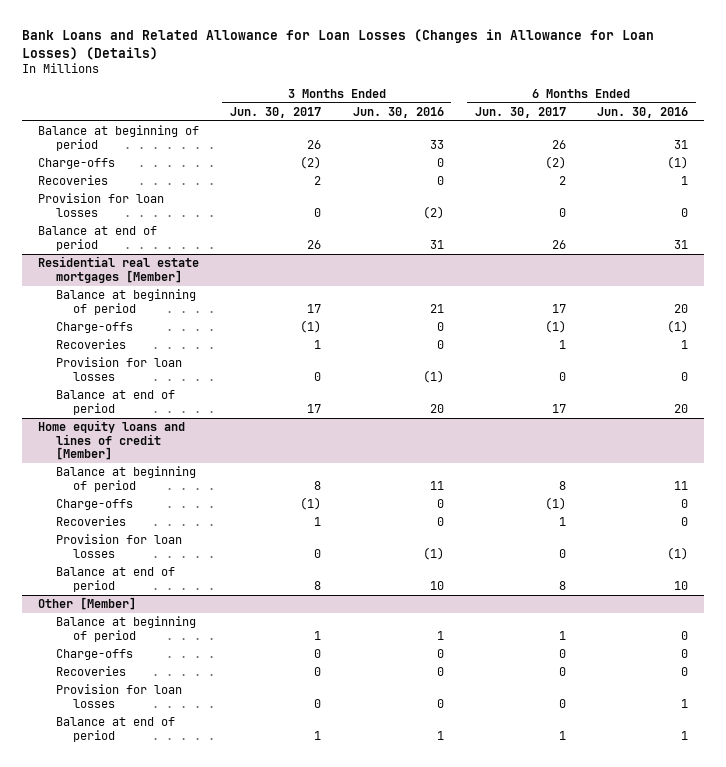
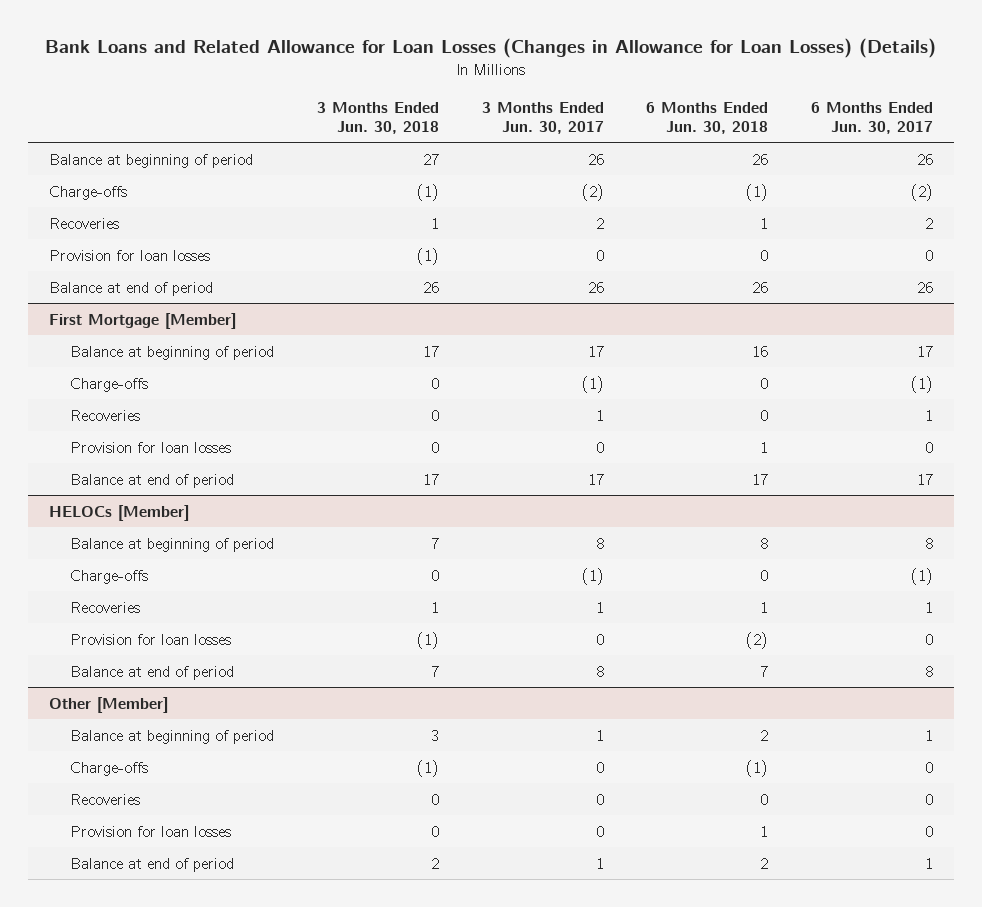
[352,107,444,119] Jun. 30, 2016 -> none
[597,107,689,119] Jun. 30, 2016 -> none
none -> [317,101,440,135] 3 Months Ended Jun. 30, 2018
none -> [646,101,769,135] 6 Months Ended Jun. 30, 2018
[37,256,199,283] Residential real estate mortgages [Member] -> none
none -> [49,312,237,329] First Mortgage [Member]
[37,420,185,461] Home equity loans and lines of credit [Member] -> [49,504,190,521] HELOCs [Member]

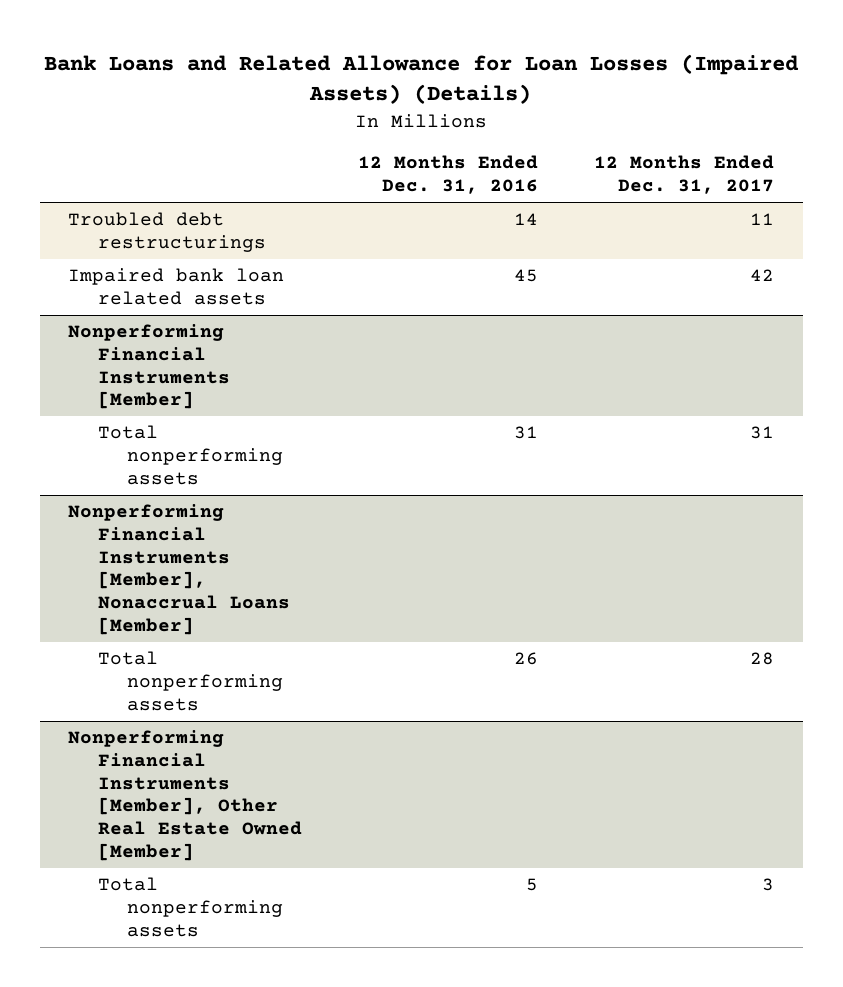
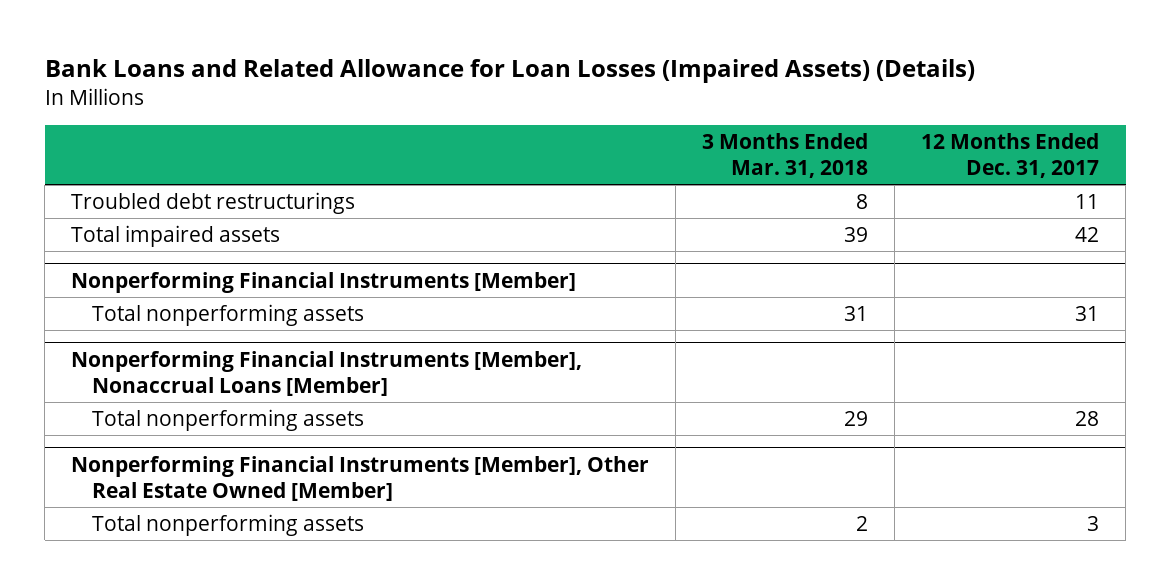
[358,155,539,195] 12 Months Ended Dec. 31, 2016 -> none
none -> [702,133,869,179] 3 Months Ended Mar. 31, 2018
[68,268,285,305] Impaired bank loan related assets -> [71,224,281,247] Total impaired assets

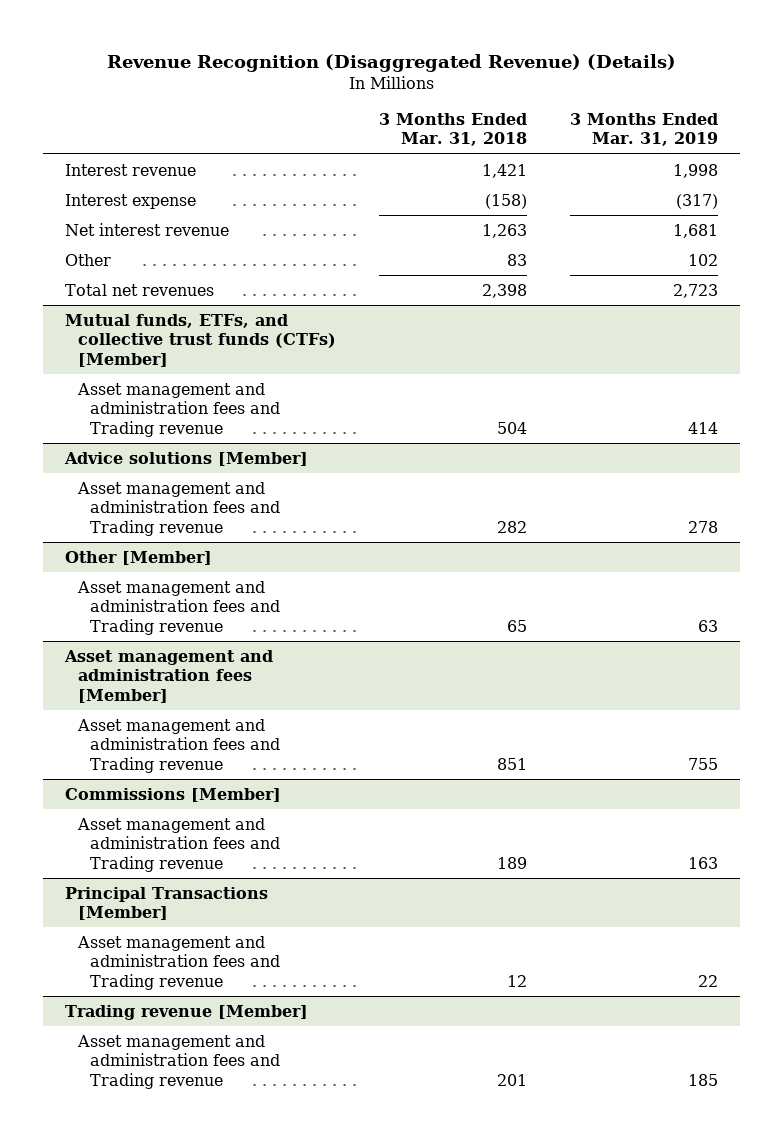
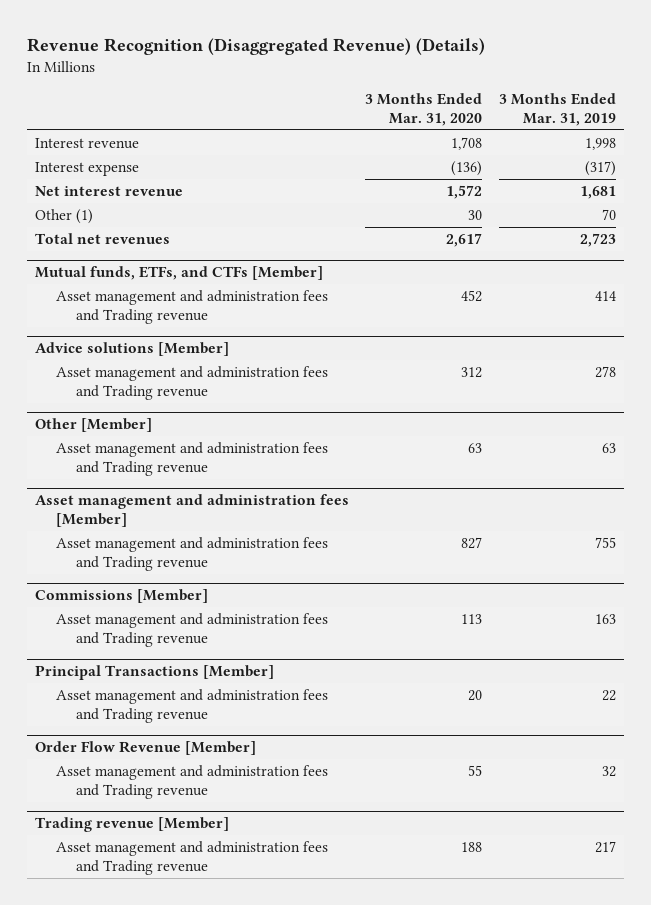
[378,112,527,147] 3 Months Ended Mar. 31, 2018 -> none
none -> [365,93,483,127] 3 Months Ended Mar. 31, 2020
[64,253,111,266] Other -> [34,208,93,224] Other (1)
[688,253,719,266] 102 -> [601,208,616,220] 70
[64,313,336,367] Mutual funds, ETFs, and collective trust funds (CTFs) [Member] -> [34,266,323,281] Mutual funds, ETFs, and CTFs [Member]
none -> [34,741,256,756] Order Flow Revenue [Member]
none -> [55,764,328,799] Asset management and administration fees and Trading revenue
[688,1073,719,1086] 185 -> [594,840,616,853] 217

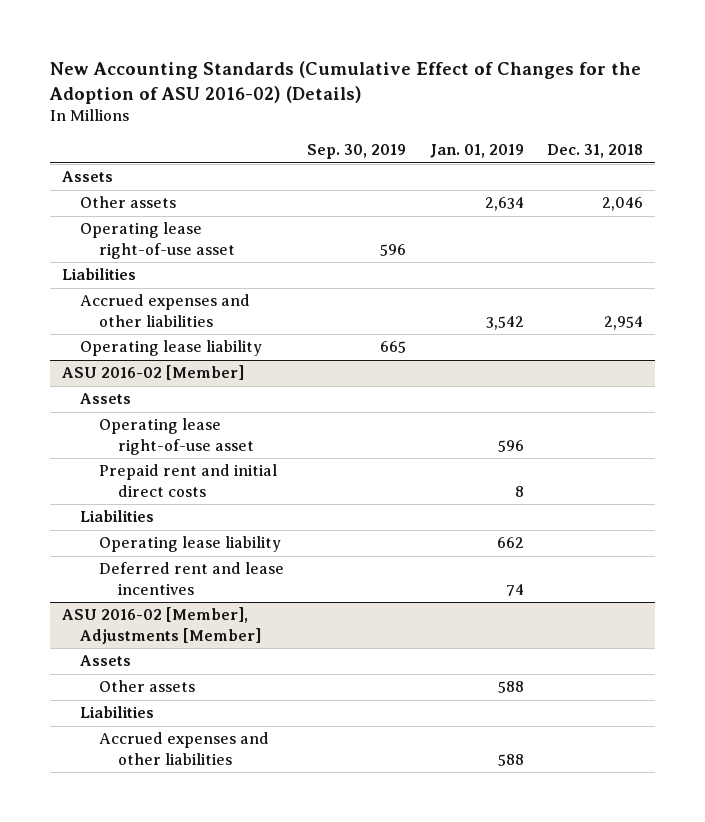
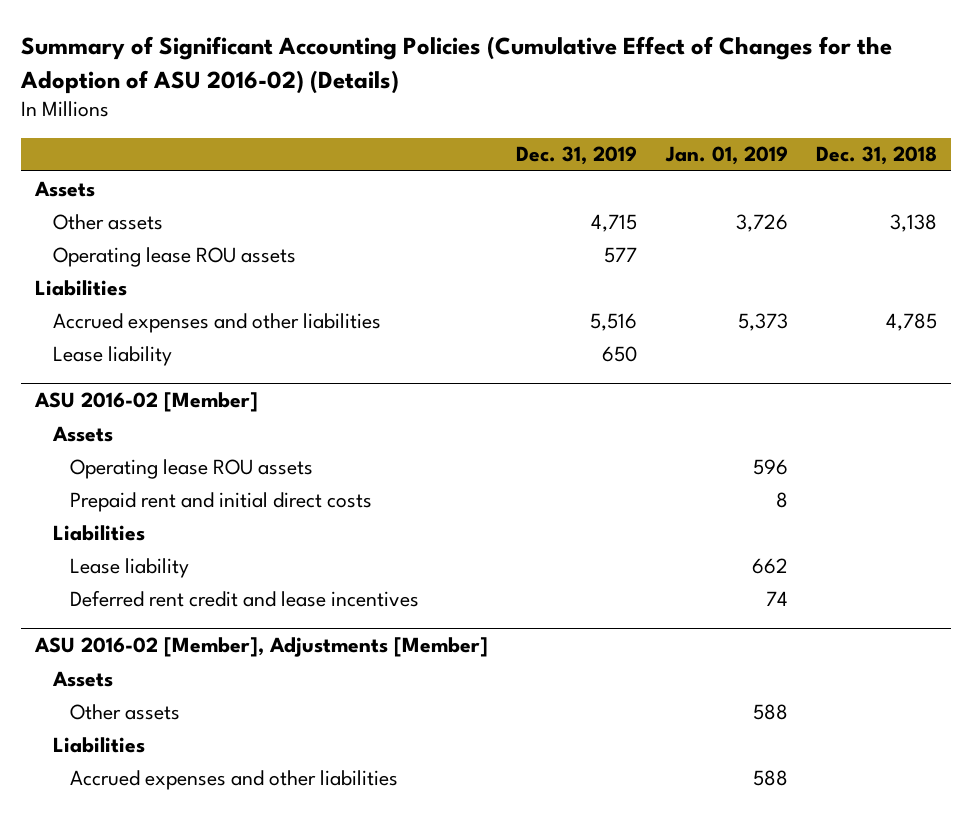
[49,60,642,104] New Accounting Standards (Cumulative Effect of Changes for the Adoption of ASU 2016-02) (Details) -> [20,36,893,94] Summary of Significant Accounting Policies (Cumulative Effect of Changes for the Adoption of ASU 2016-02) (Details)
[307,144,407,160] Sep. 30, 2019 -> none
none -> [516,146,638,166] Dec. 31, 2019
[484,197,524,212] 2,634 -> [735,213,788,232] 3,726
[602,197,644,212] 2,046 -> [889,213,937,232] 3,138
[80,222,236,259] Operating lease right-of-use asset -> [52,246,296,267] Operating lease ROU assets
[485,315,524,330] 3,542 -> [737,312,788,331] 5,373
[604,315,644,330] 2,954 -> [885,312,937,331] 4,785
[80,340,263,357] Operating lease liability -> [52,345,172,366] Lease liability
[99,418,254,455] Operating lease right-of-use asset -> [69,458,313,479] Operating lease ROU assets
[99,536,282,553] Operating lease liability -> [69,557,189,578] Lease liability
[99,562,285,595] Deferred rent and lease incentives -> [69,589,419,607] Deferred rent credit and lease incentives

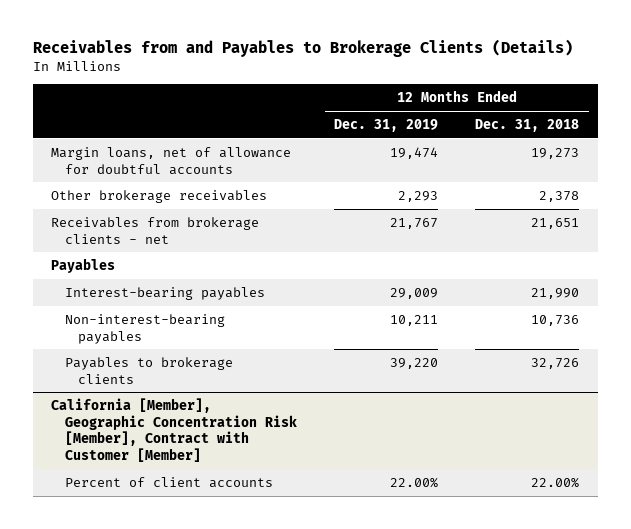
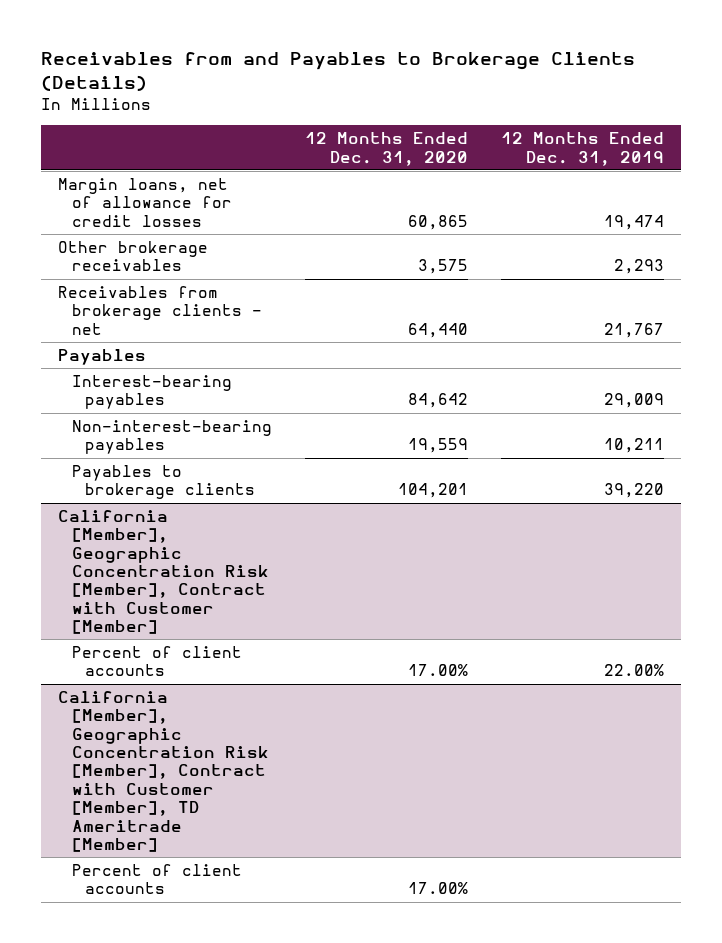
[475,118,580,132] Dec. 31, 2018 -> none
none -> [304,132,468,166] 12 Months Ended Dec. 31, 2020
[51,146,292,175] Margin loans, net of allowance for doubtful accounts -> [58,177,232,227] Margin loans, net of allowance for credit losses
none -> [58,690,269,852] California [Member], Geographic Concentration Risk [Member], Contract with Customer [Member], TD Ameritrade [Member]
none -> [71,863,242,895] Percent of client accounts

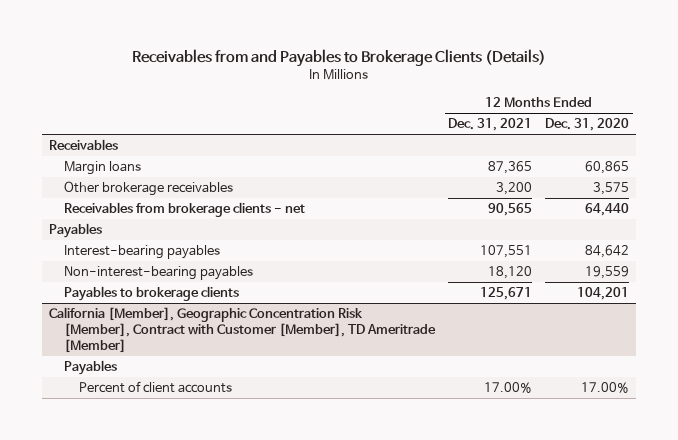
[501,132,665,166] 12 Months Ended Dec. 31, 2019 -> none
none -> [447,118,532,132] Dec. 31, 2021
none -> [48,139,118,151] Receivables
[58,177,232,227] Margin loans, net of allowance for credit losses -> [63,161,141,176] Margin loans
[58,509,269,635] California [Member], Geographic Concentration Risk [Member], Contract with Customer [Member] -> none
[71,645,242,677] Percent of client accounts -> none
none -> [63,360,117,376] Payables

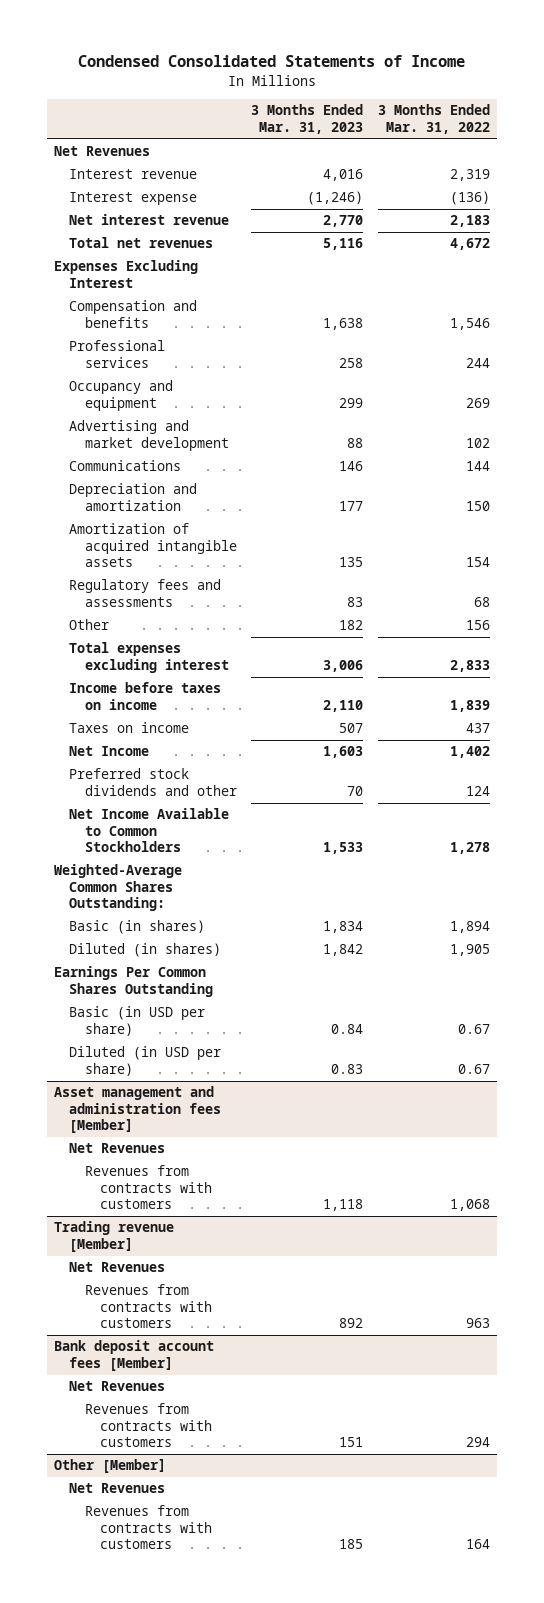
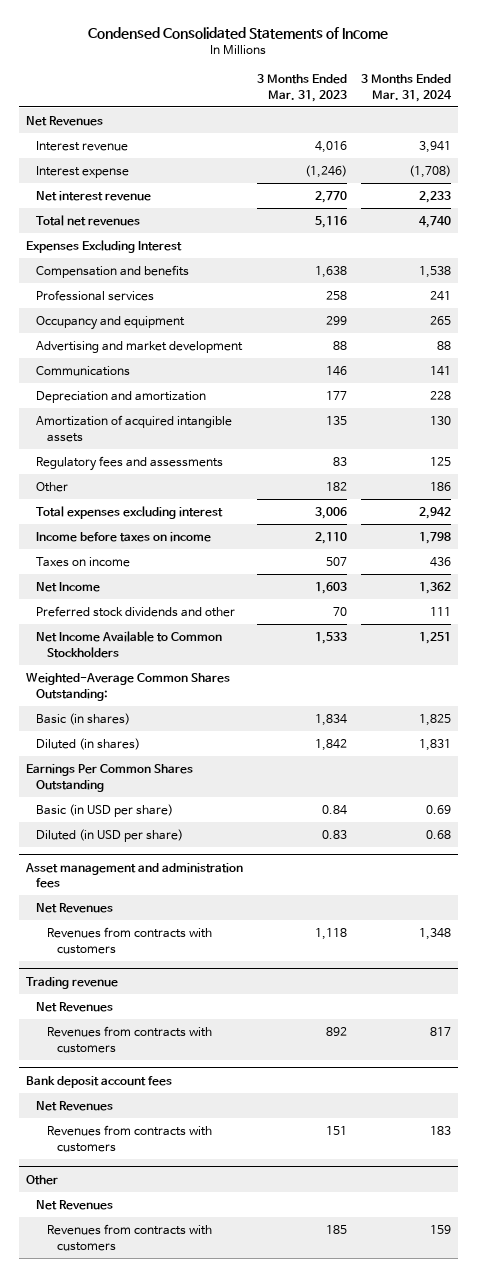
[378,104,491,134] 3 Months Ended Mar. 31, 2022 -> none
none -> [361,74,453,102] 3 Months Ended Mar. 31, 2024
[54,1086,222,1133] Asset management and administration fees [Member] -> [24,862,243,889] Asset management and administration fees
[54,1221,175,1252] Trading revenue [Member] -> [25,976,118,989] Trading revenue
[54,1340,215,1371] Bank deposit account fees [Member] -> [25,1075,172,1088] Bank deposit account fees
[54,1459,167,1474] Other [Member] -> [25,1174,58,1185] Other

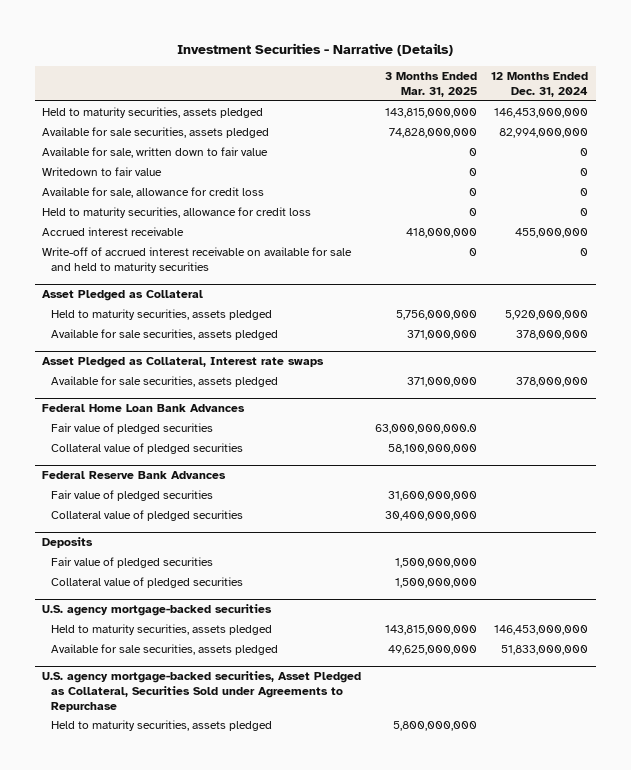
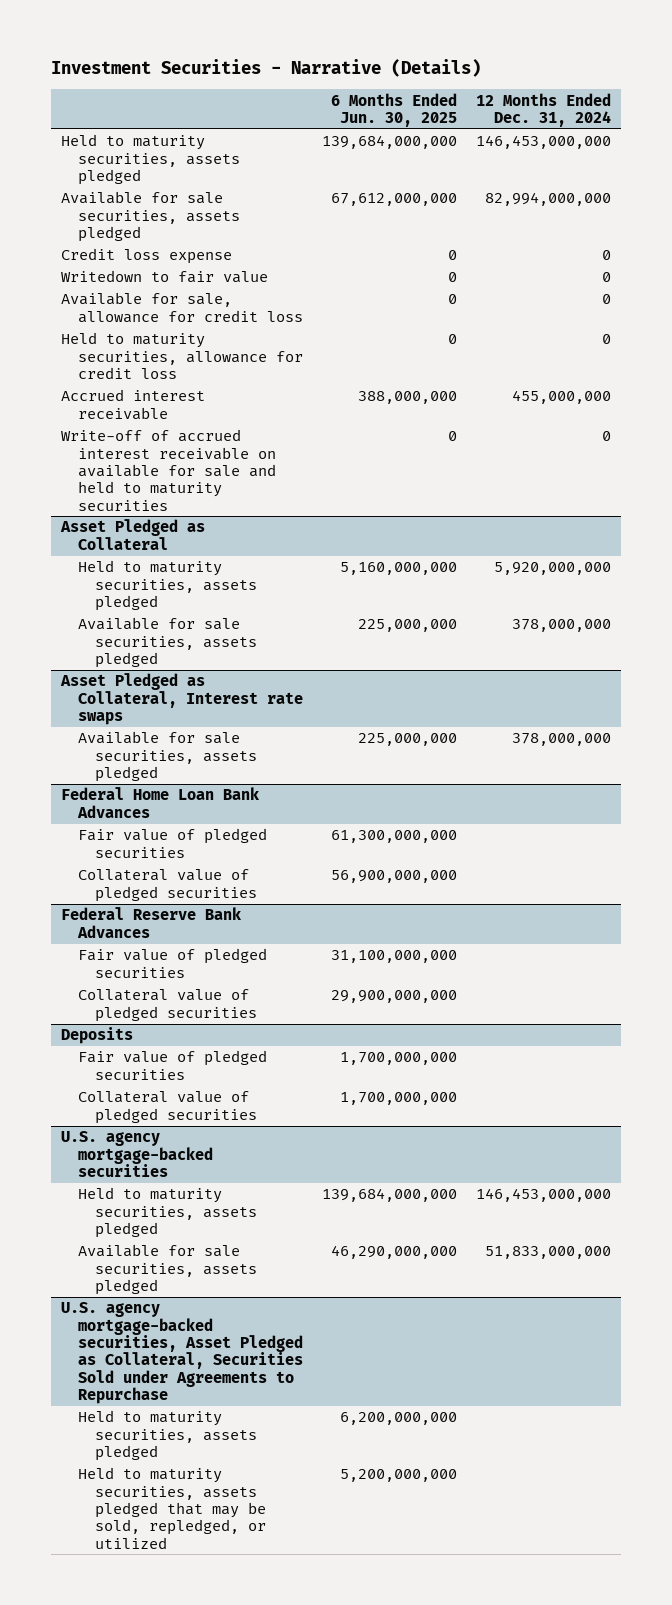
[385,72,478,97] 3 Months Ended Mar. 31, 2025 -> none
none -> [330,92,457,127] 6 Months Ended Jun. 30, 2025
[42,147,269,159] Available for sale, written down to fair value -> [60,248,232,265] Credit loss expense
none -> [77,1467,266,1549] Held to maturity securities, assets pledged that may be sold, repledged, or utilized

